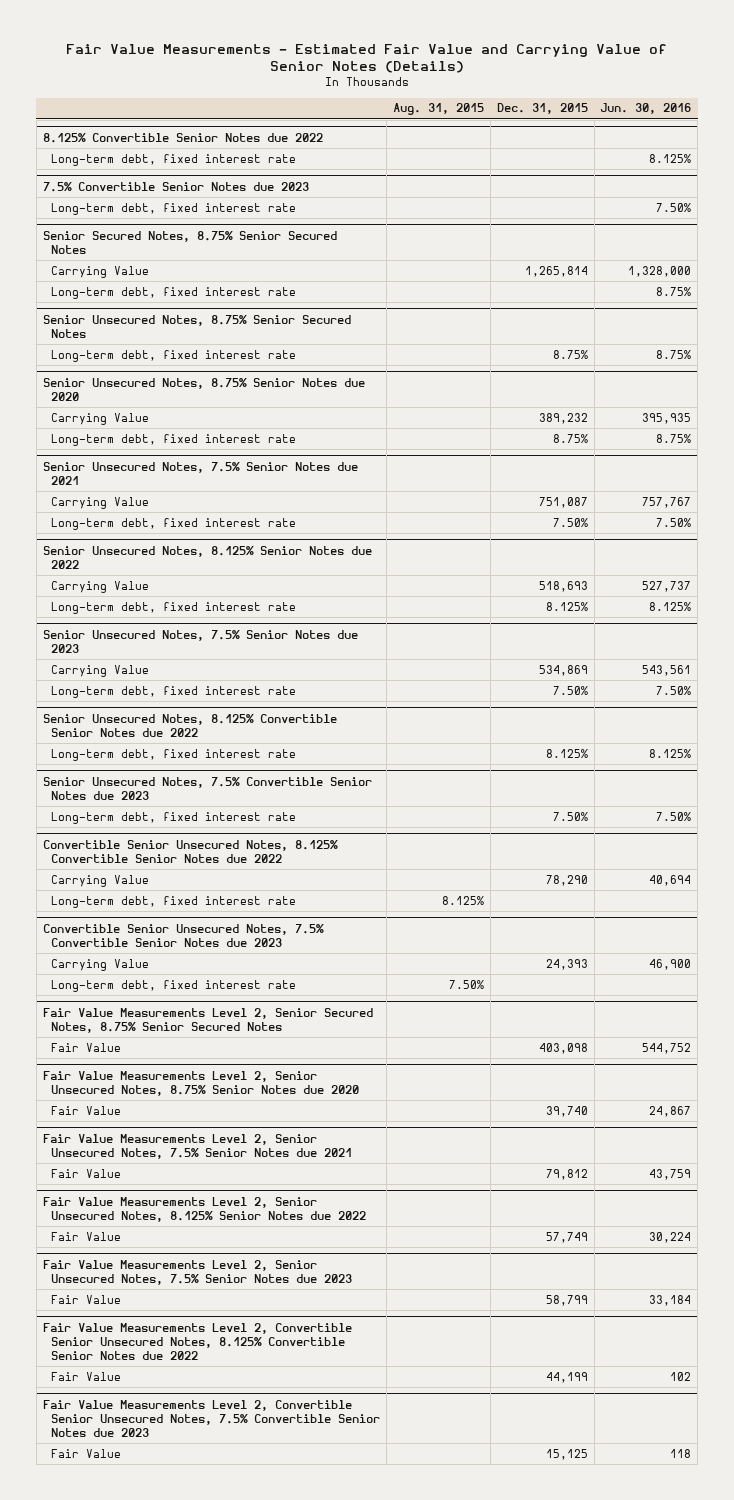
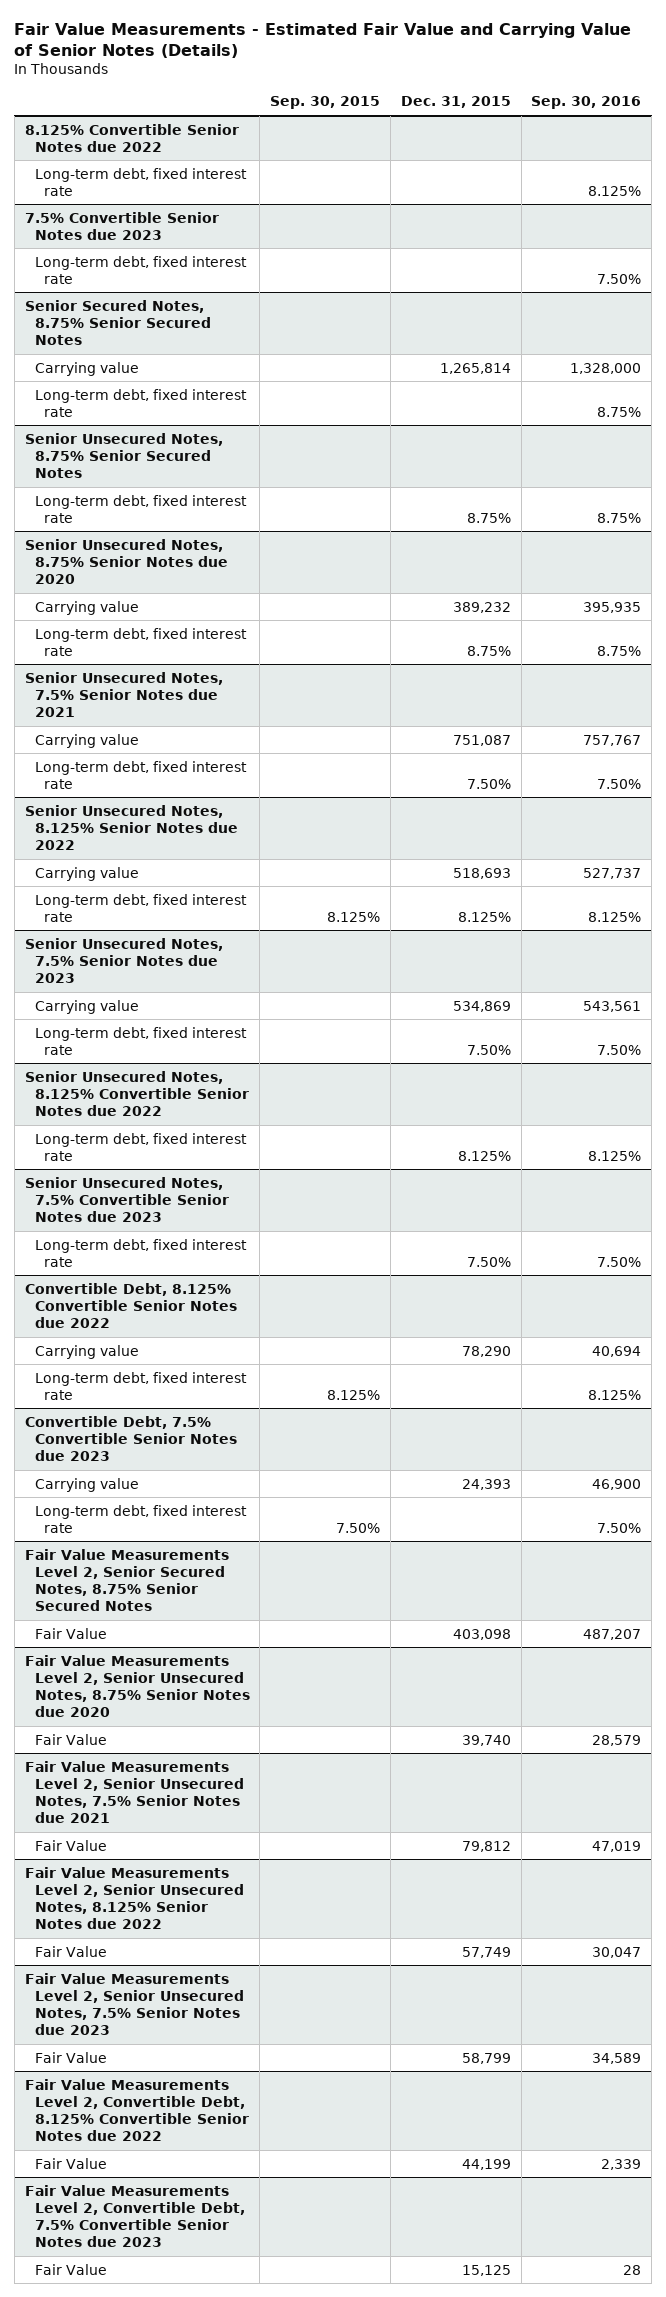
[392,103,484,116] Aug. 31, 2015 -> none
[600,103,692,115] Jun. 30, 2016 -> none
none -> [270,96,381,110] Sep. 30, 2015
none -> [531,96,642,110] Sep. 30, 2016
[51,265,150,278] Carrying Value -> [34,361,139,376] Carrying value
[51,412,150,425] Carrying Value -> [34,600,139,615] Carrying value
[51,496,150,509] Carrying Value -> [34,733,139,748] Carrying value
[51,580,150,593] Carrying Value -> [34,866,139,881] Carrying value
[51,664,150,677] Carrying Value -> [34,999,139,1014] Carrying value
[42,839,338,863] Convertible Senior Unsecured Notes, 8.125% Convertible Senior Notes due 2022 -> [24,1282,237,1328] Convertible Debt, 8.125% Convertible Senior Notes due 2022
[51,874,150,887] Carrying Value -> [34,1344,139,1359] Carrying value
[42,923,324,947] Convertible Senior Unsecured Notes, 7.5% Convertible Senior Notes due 2023 -> [24,1415,237,1461] Convertible Debt, 7.5% Convertible Senior Notes due 2023
[51,958,150,971] Carrying Value -> [34,1477,139,1492] Carrying value
[42,1322,352,1360] Fair Value Measurements Level 2, Convertible Senior Unsecured Notes, 8.125% Convertible Senior Notes due 2022 -> [24,2078,249,2142] Fair Value Measurements Level 2, Convertible Debt, 8.125% Convertible Senior Notes due 2022
[42,1399,381,1437] Fair Value Measurements Level 2, Convertible Senior Unsecured Notes, 7.5% Convertible Senior Notes due 2023 -> [24,2184,245,2248] Fair Value Measurements Level 2, Convertible Debt, 7.5% Convertible Senior Notes due 2023

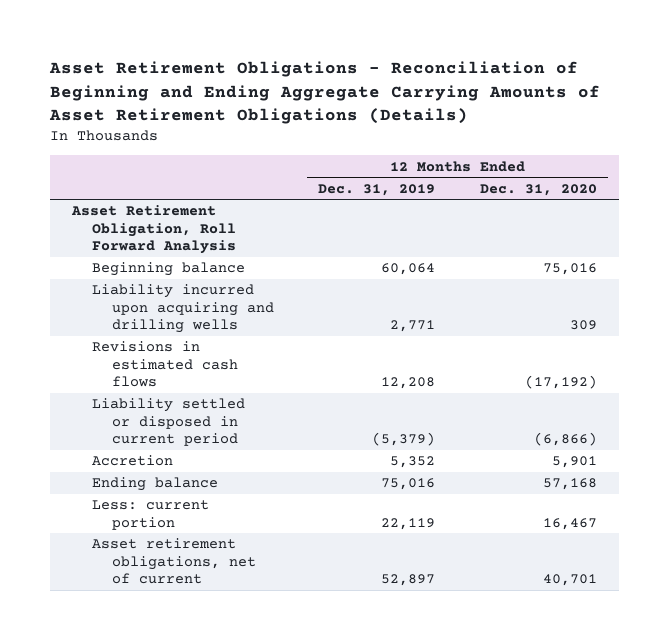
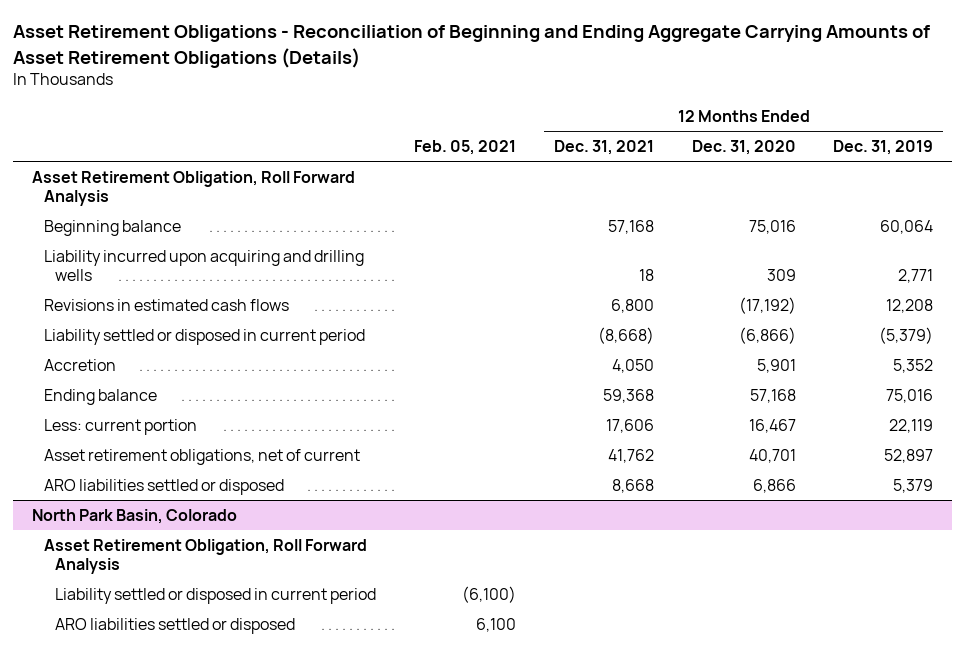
none -> [414,140,517,156] Feb. 05, 2021
none -> [553,140,654,156] Dec. 31, 2021
none -> [43,478,284,495] ARO liabilities settled or disposed
none -> [32,508,238,524] North Park Basin, Colorado
none -> [43,538,367,574] Asset Retirement Obligation, Roll Forward Analysis
none -> [55,587,377,604] Liability settled or disposed in current period
none -> [55,617,296,634] ARO liabilities settled or disposed

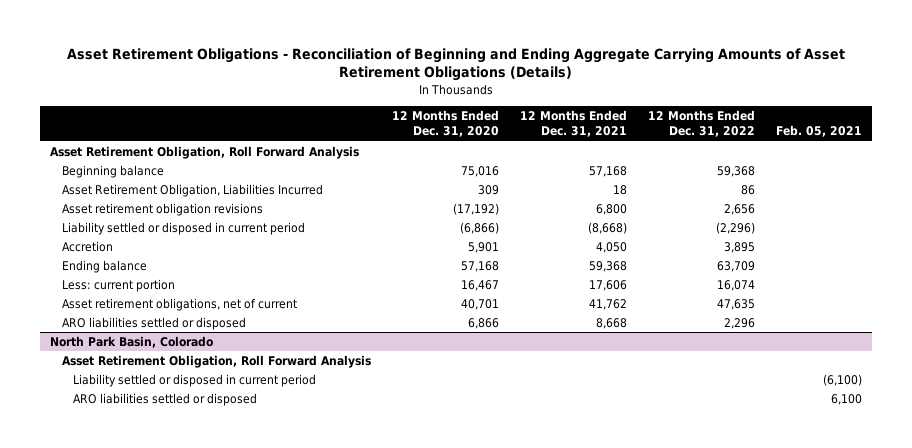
[833,140,934,156] Dec. 31, 2019 -> none
none -> [647,110,755,138] 12 Months Ended Dec. 31, 2022
[43,249,364,281] Liability incurred upon acquiring and drilling wells -> [61,184,323,198] Asset Retirement Obligation, Liabilities Incurred
[43,298,289,311] Revisions in estimated cash flows -> [61,203,263,217] Asset retirement obligation revisions

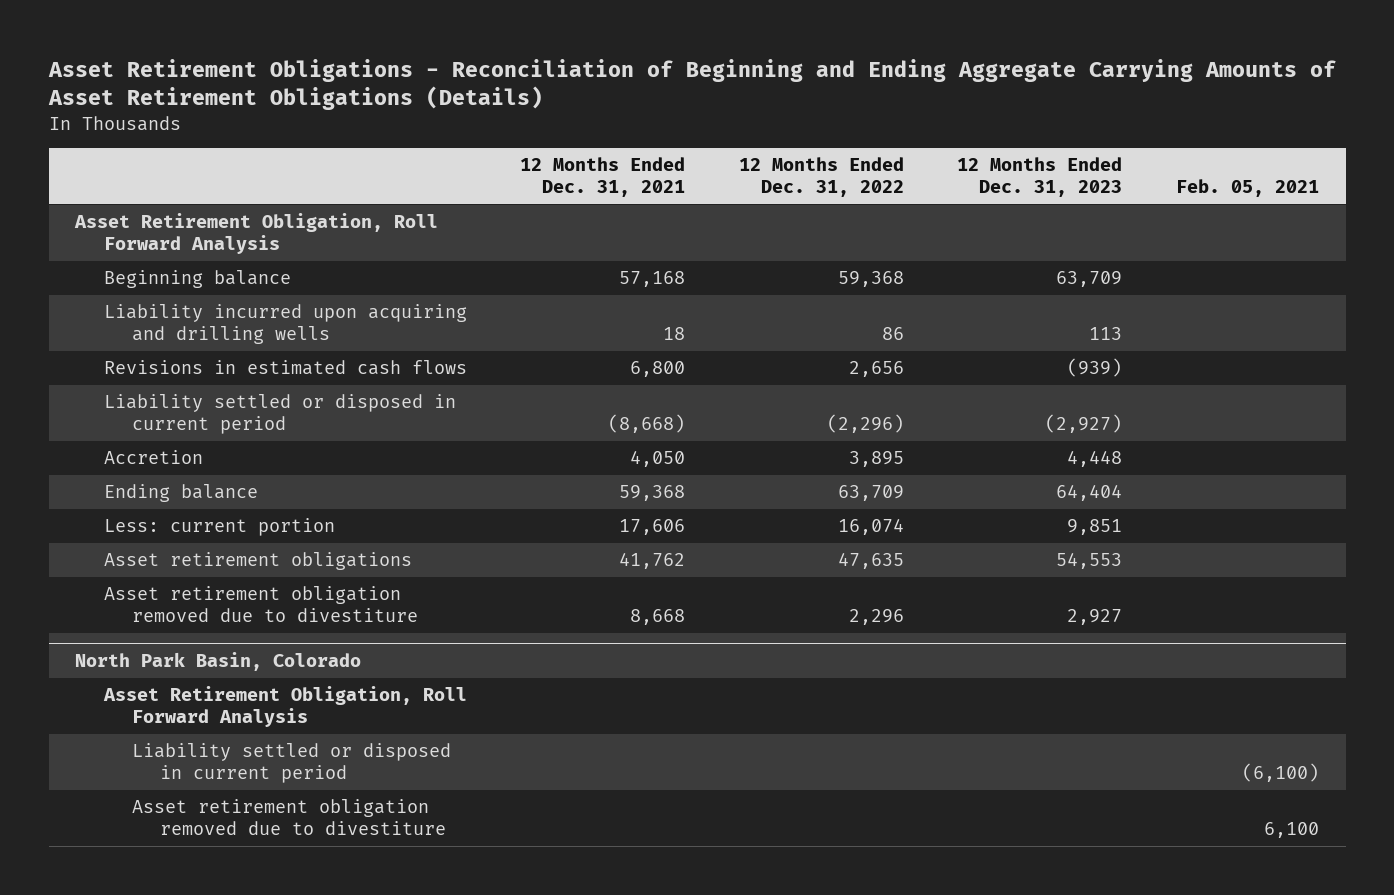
[391,110,499,138] 12 Months Ended Dec. 31, 2020 -> none
none -> [957,157,1123,198] 12 Months Ended Dec. 31, 2023
[61,184,323,198] Asset Retirement Obligation, Liabilities Incurred -> [103,304,467,345] Liability incurred upon acquiring and drilling wells
[61,203,263,217] Asset retirement obligation revisions -> [103,360,467,376] Revisions in estimated cash flows
[61,298,297,312] Asset retirement obligations, net of current -> [103,552,412,571] Asset retirement obligations
[61,317,246,331] ARO liabilities settled or disposed -> [103,586,419,623] Asset retirement obligation removed due to divestiture
[73,393,258,407] ARO liabilities settled or disposed -> [132,799,447,836] Asset retirement obligation removed due to divestiture

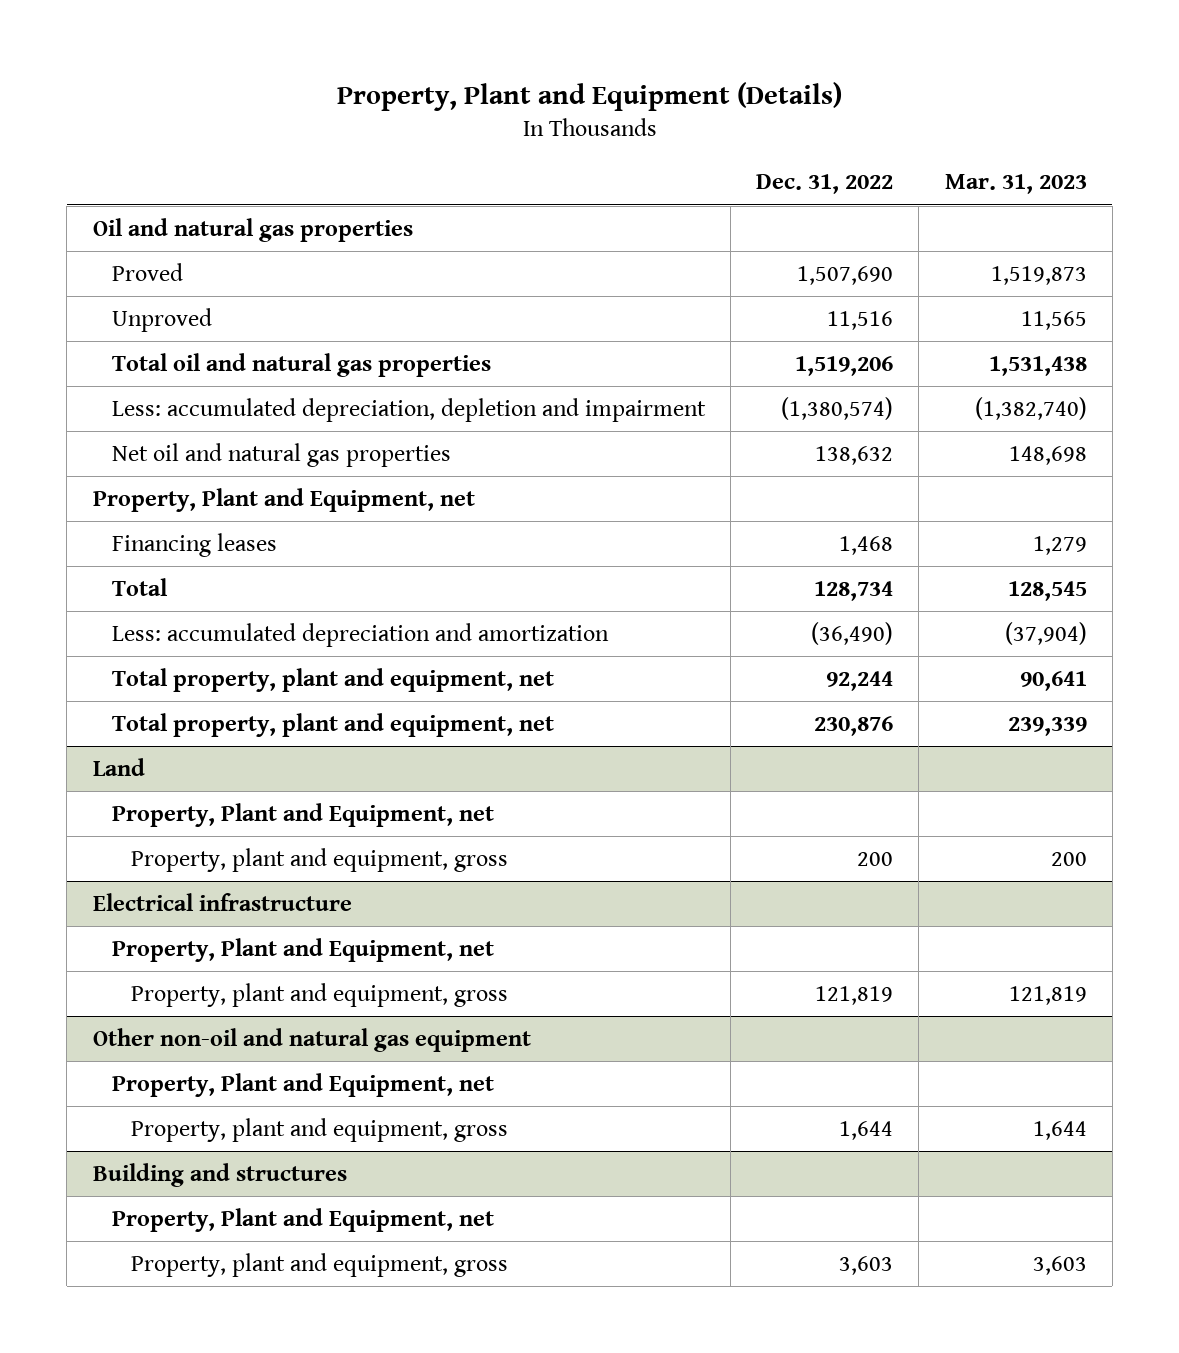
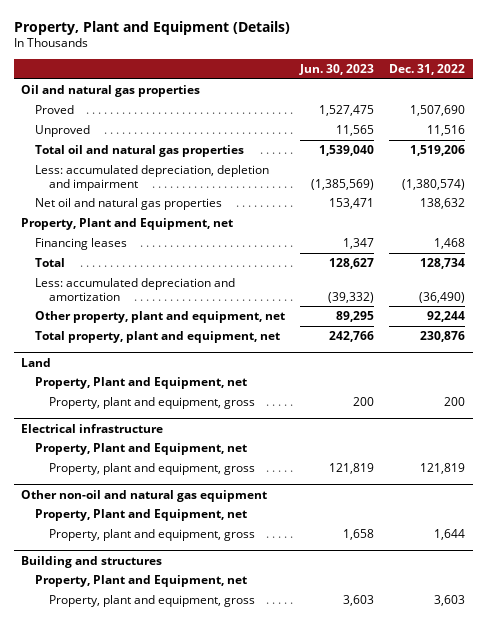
[944,174,1087,195] Mar. 31, 2023 -> none
none -> [299,63,375,75] Jun. 30, 2023
[111,667,554,692] Total property, plant and equipment, net -> [35,310,286,323] Other property, plant and equipment, net

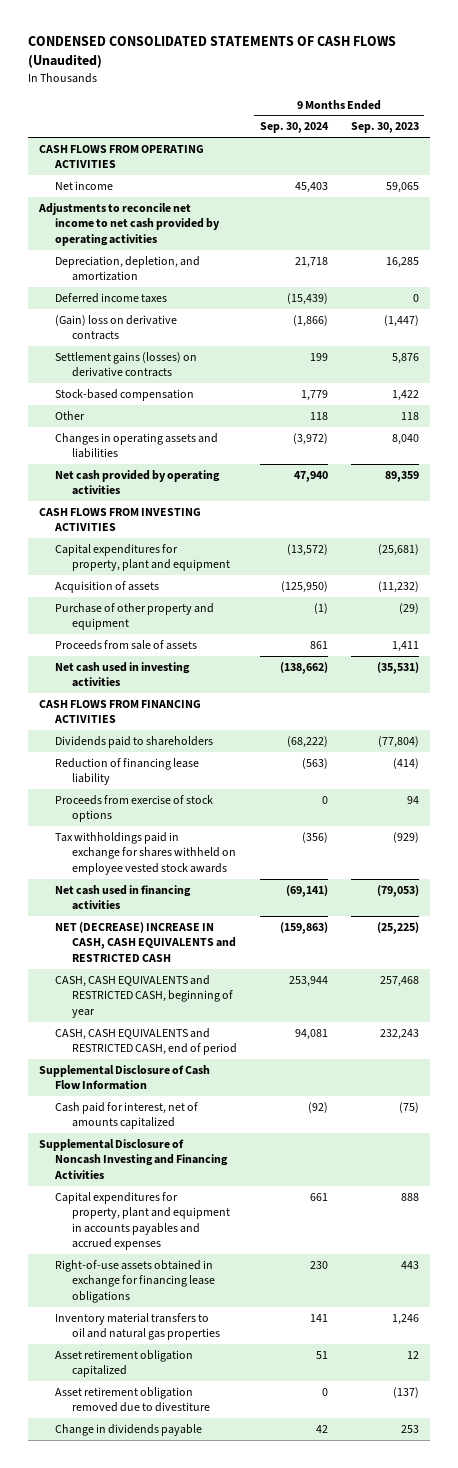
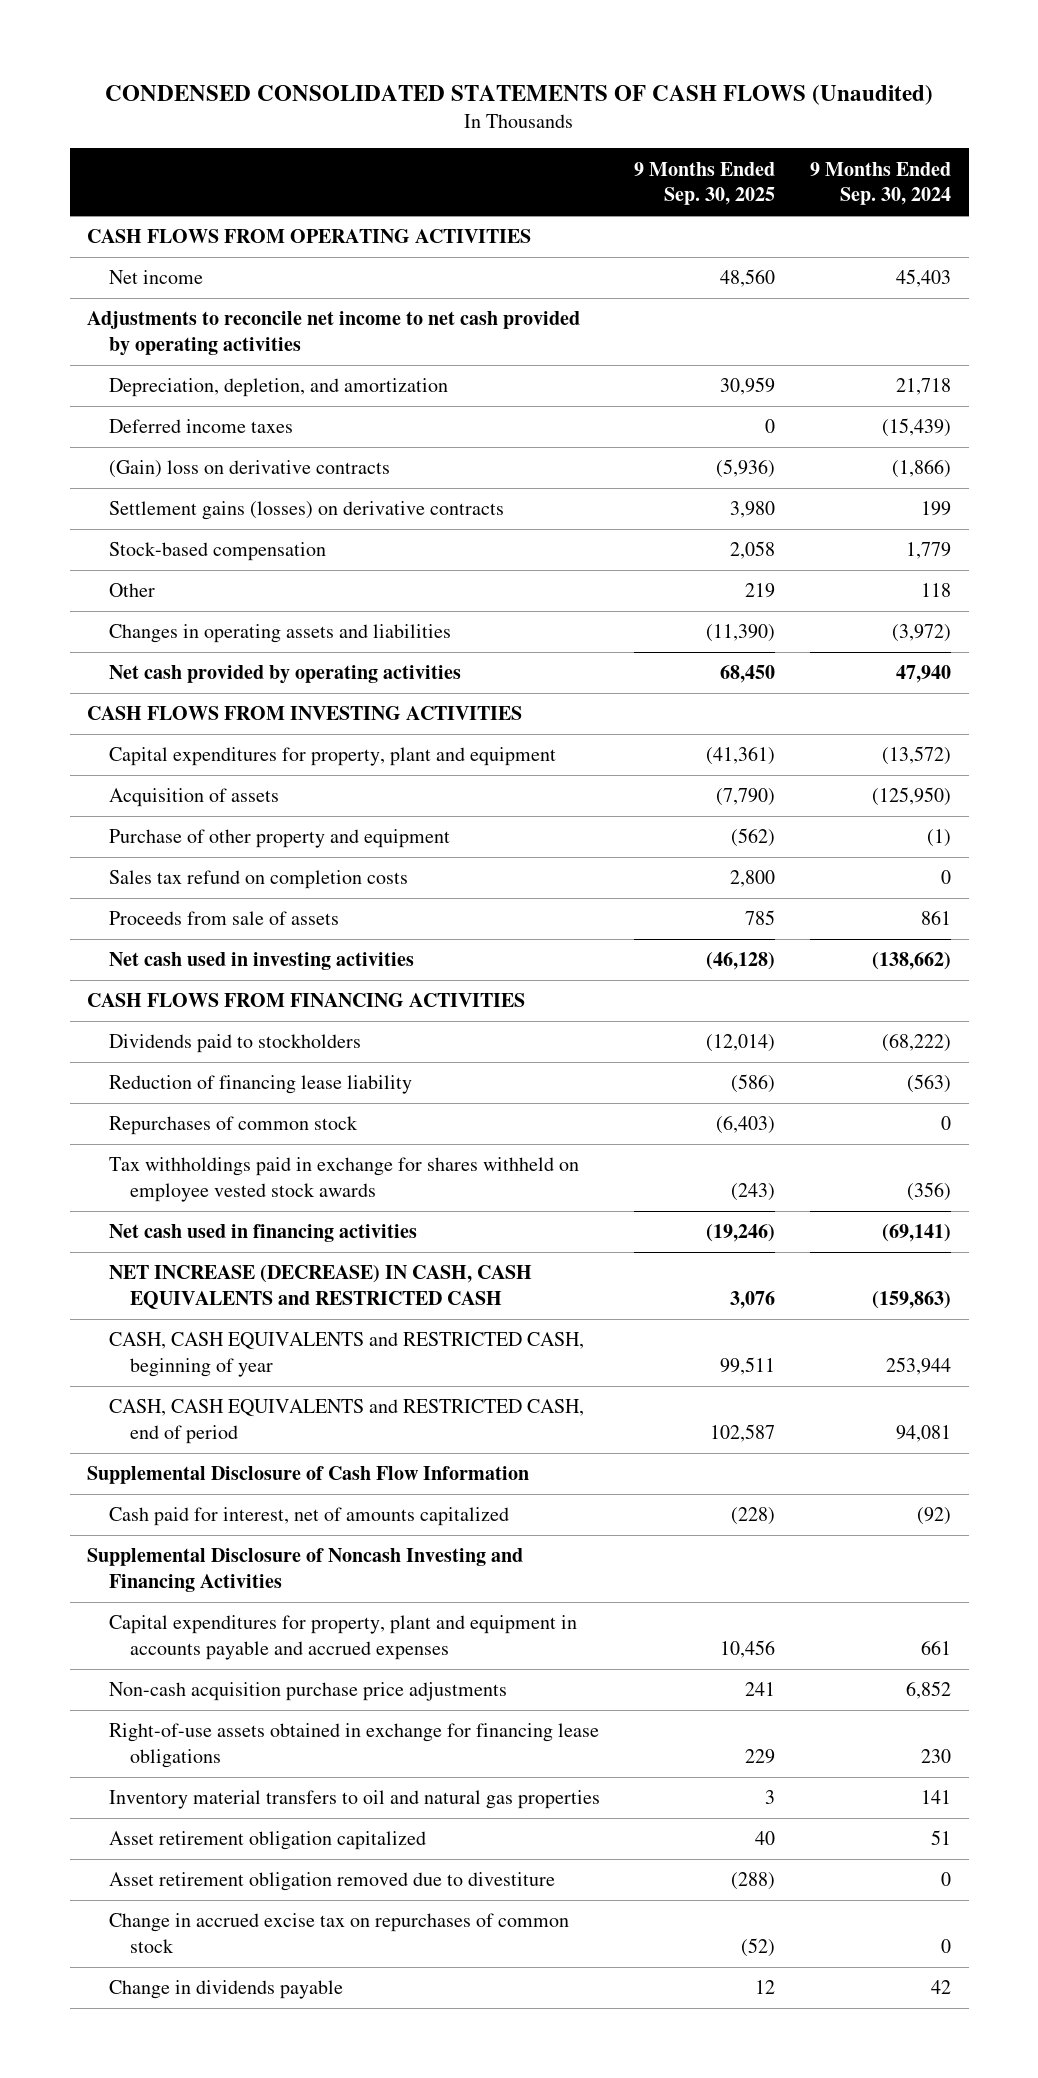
[350,122,419,134] Sep. 30, 2023 -> none
none -> [634,161,776,206] 9 Months Ended Sep. 30, 2025
none -> [108,870,408,890] Sales tax refund on completion costs
[55,735,214,748] Dividends paid to shareholders -> [108,1034,361,1054] Dividends paid to stockholders
[55,794,214,823] Proceeds from exercise of stock options -> none
none -> [108,1116,358,1136] Repurchases of common stock
[55,921,236,962] NET (DECREASE) INCREASE IN CASH, CASH EQUIVALENTS and RESTRICTED CASH -> [108,1265,532,1310] NET INCREASE (DECREASE) IN CASH, CASH EQUIVALENTS and RESTRICTED CASH
[55,1191,230,1251] Capital expenditures for property, plant and equipment in accounts payables and accrued expenses -> [108,1615,577,1661] Capital expenditures for property, plant and equipment in accounts payable and accrued expenses
none -> [108,1682,507,1702] Non-cash acquisition purchase price adjustments
none -> [108,1913,569,1954] Change in accrued excise tax on repurchases of common stock

